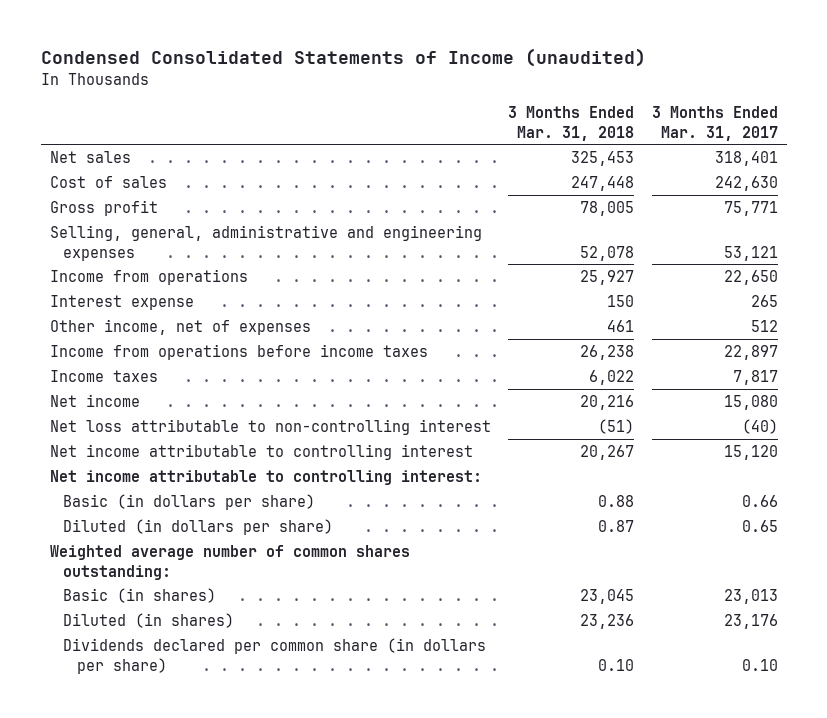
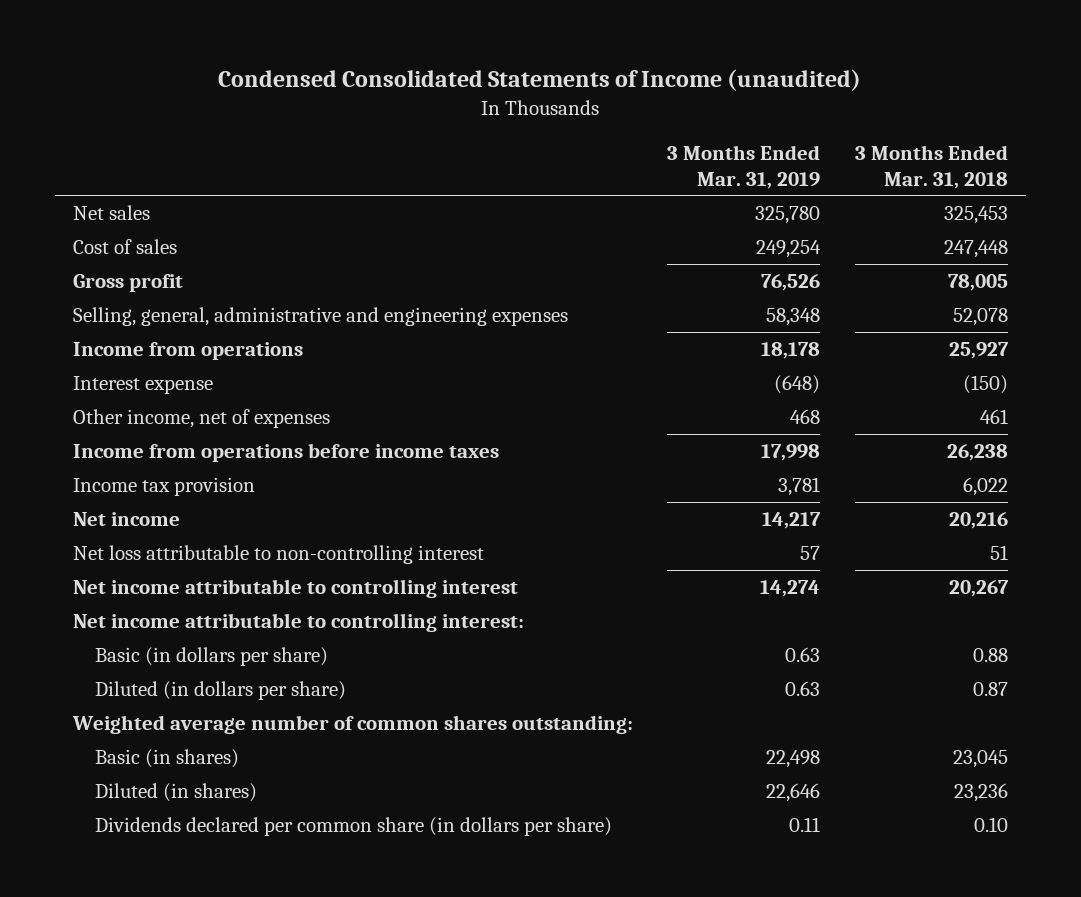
[651,106,778,141] 3 Months Ended Mar. 31, 2017 -> none
none -> [667,144,821,189] 3 Months Ended Mar. 31, 2019
[607,294,635,307] 150 -> [963,374,1009,394] (150)
[49,369,158,382] Income taxes -> [72,476,255,496] Income tax provision
[598,418,635,434] (51) -> [990,544,1009,560] 51

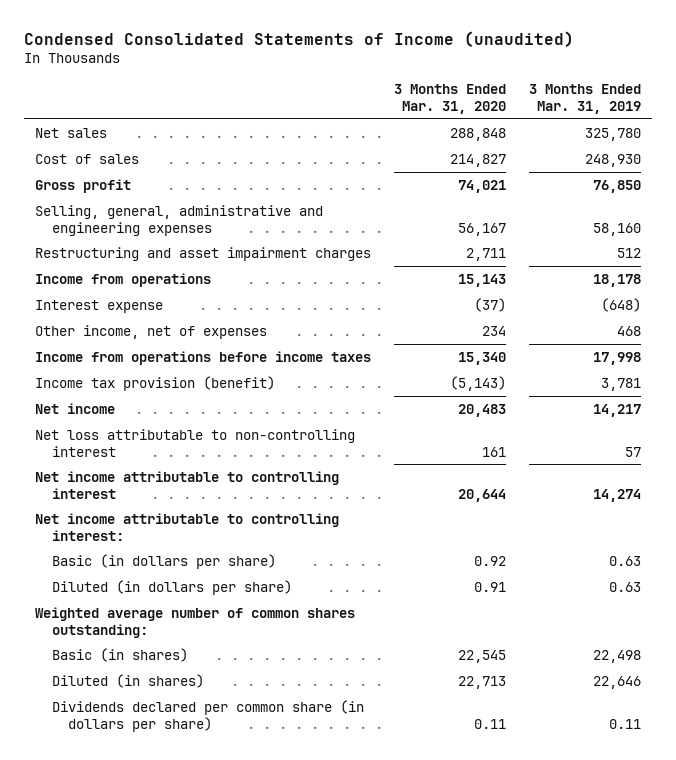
[855,144,1009,189] 3 Months Ended Mar. 31, 2018 -> none
none -> [393,84,506,114] 3 Months Ended Mar. 31, 2020
[756,239,822,258] 249,254 -> [584,153,641,167] 248,930
[761,273,821,291] 76,526 -> [592,179,641,193] 76,850
[766,307,821,326] 58,348 -> [592,222,641,236] 58,160
none -> [35,246,372,261] Restructuring and asset impairment charges
[72,476,255,496] Income tax provision -> [35,375,276,391] Income tax provision (benefit)

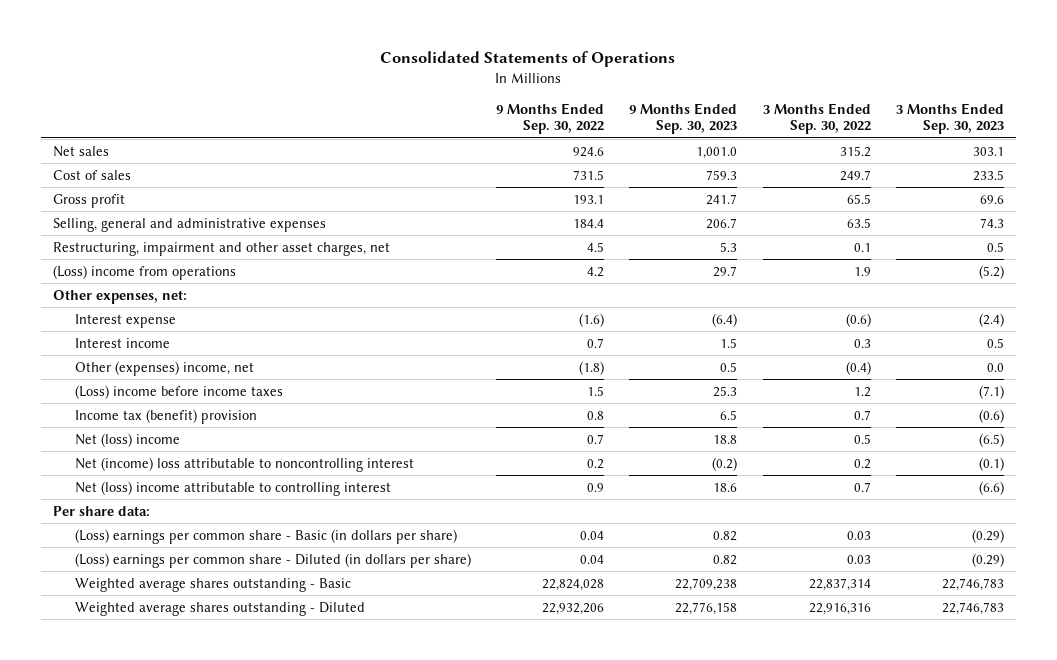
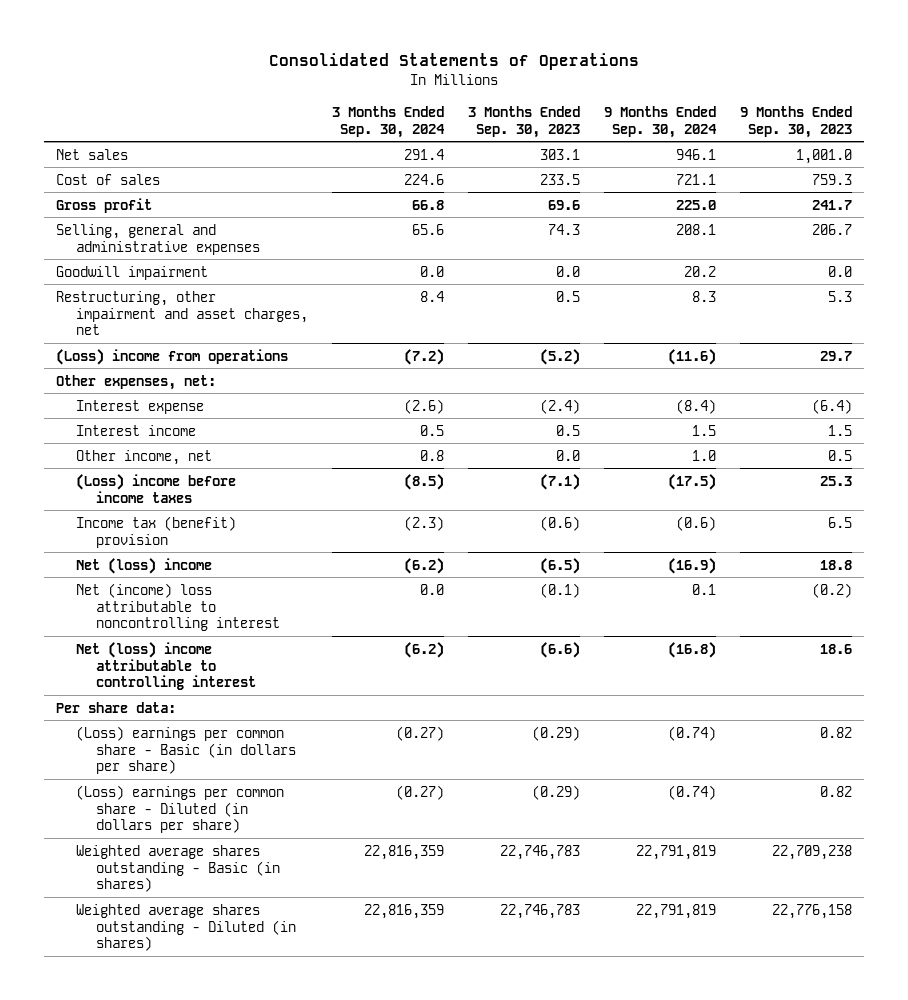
[496,102,605,135] 9 Months Ended Sep. 30, 2022 -> none
[762,102,871,135] 3 Months Ended Sep. 30, 2022 -> none
none -> [331,105,445,138] 3 Months Ended Sep. 30, 2024
none -> [603,105,717,138] 9 Months Ended Sep. 30, 2024
none -> [55,265,208,280] Goodwill impairment
[53,241,391,256] Restructuring, impairment and other asset charges, net -> [55,290,308,336] Restructuring, other impairment and asset charges, net
[75,360,255,376] Other (expenses) income, net -> [75,449,212,465] Other income, net
[75,577,352,592] Weighted average shares outstanding - Basic -> [75,844,280,893] Weighted average shares outstanding - Basic (in shares)
[75,601,366,616] Weighted average shares outstanding - Diluted -> [75,903,296,952] Weighted average shares outstanding - Diluted (in shares)

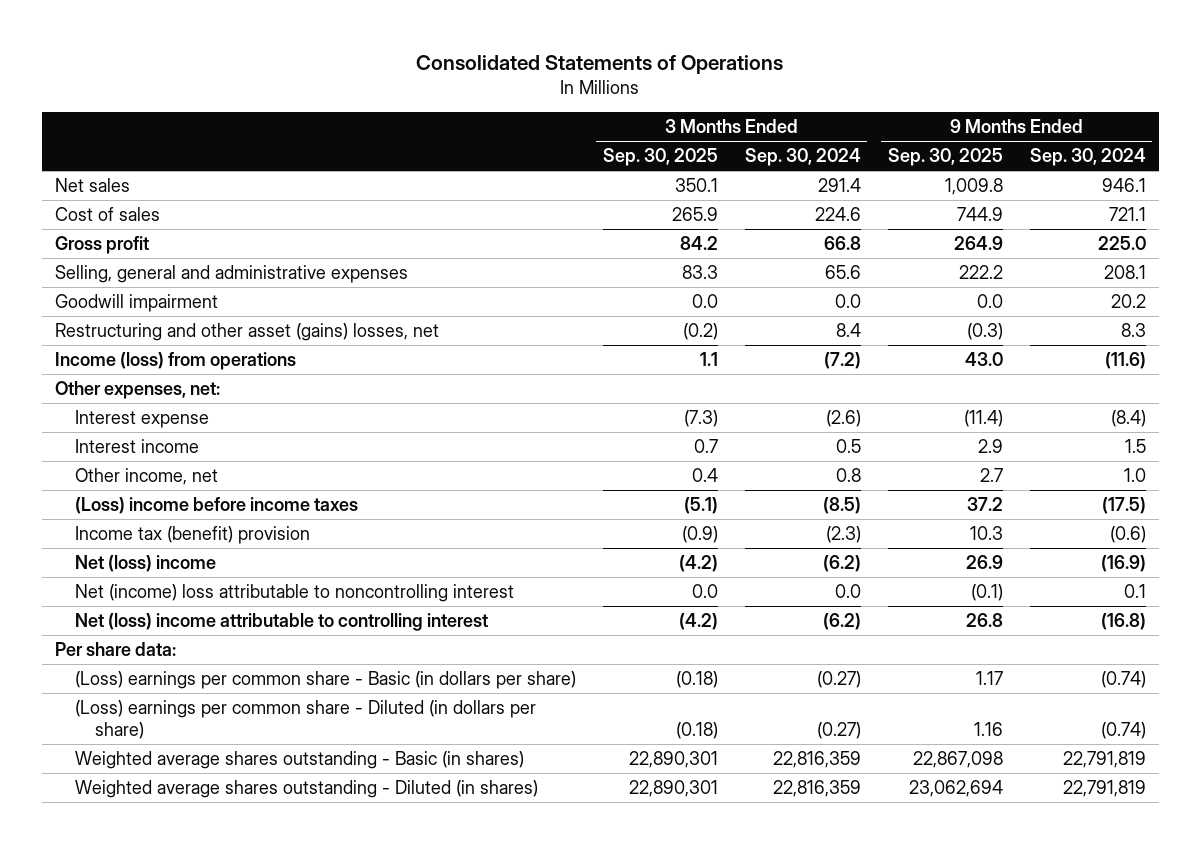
[467,105,580,138] 3 Months Ended Sep. 30, 2023 -> none
[739,105,852,138] 9 Months Ended Sep. 30, 2023 -> none
none -> [602,148,718,167] Sep. 30, 2025
none -> [887,148,1003,167] Sep. 30, 2025
[55,290,308,336] Restructuring, other impairment and asset charges, net -> [55,323,440,342] Restructuring and other asset (gains) losses, net
[55,348,288,365] (Loss) income from operations -> [55,352,297,371] Income (loss) from operations

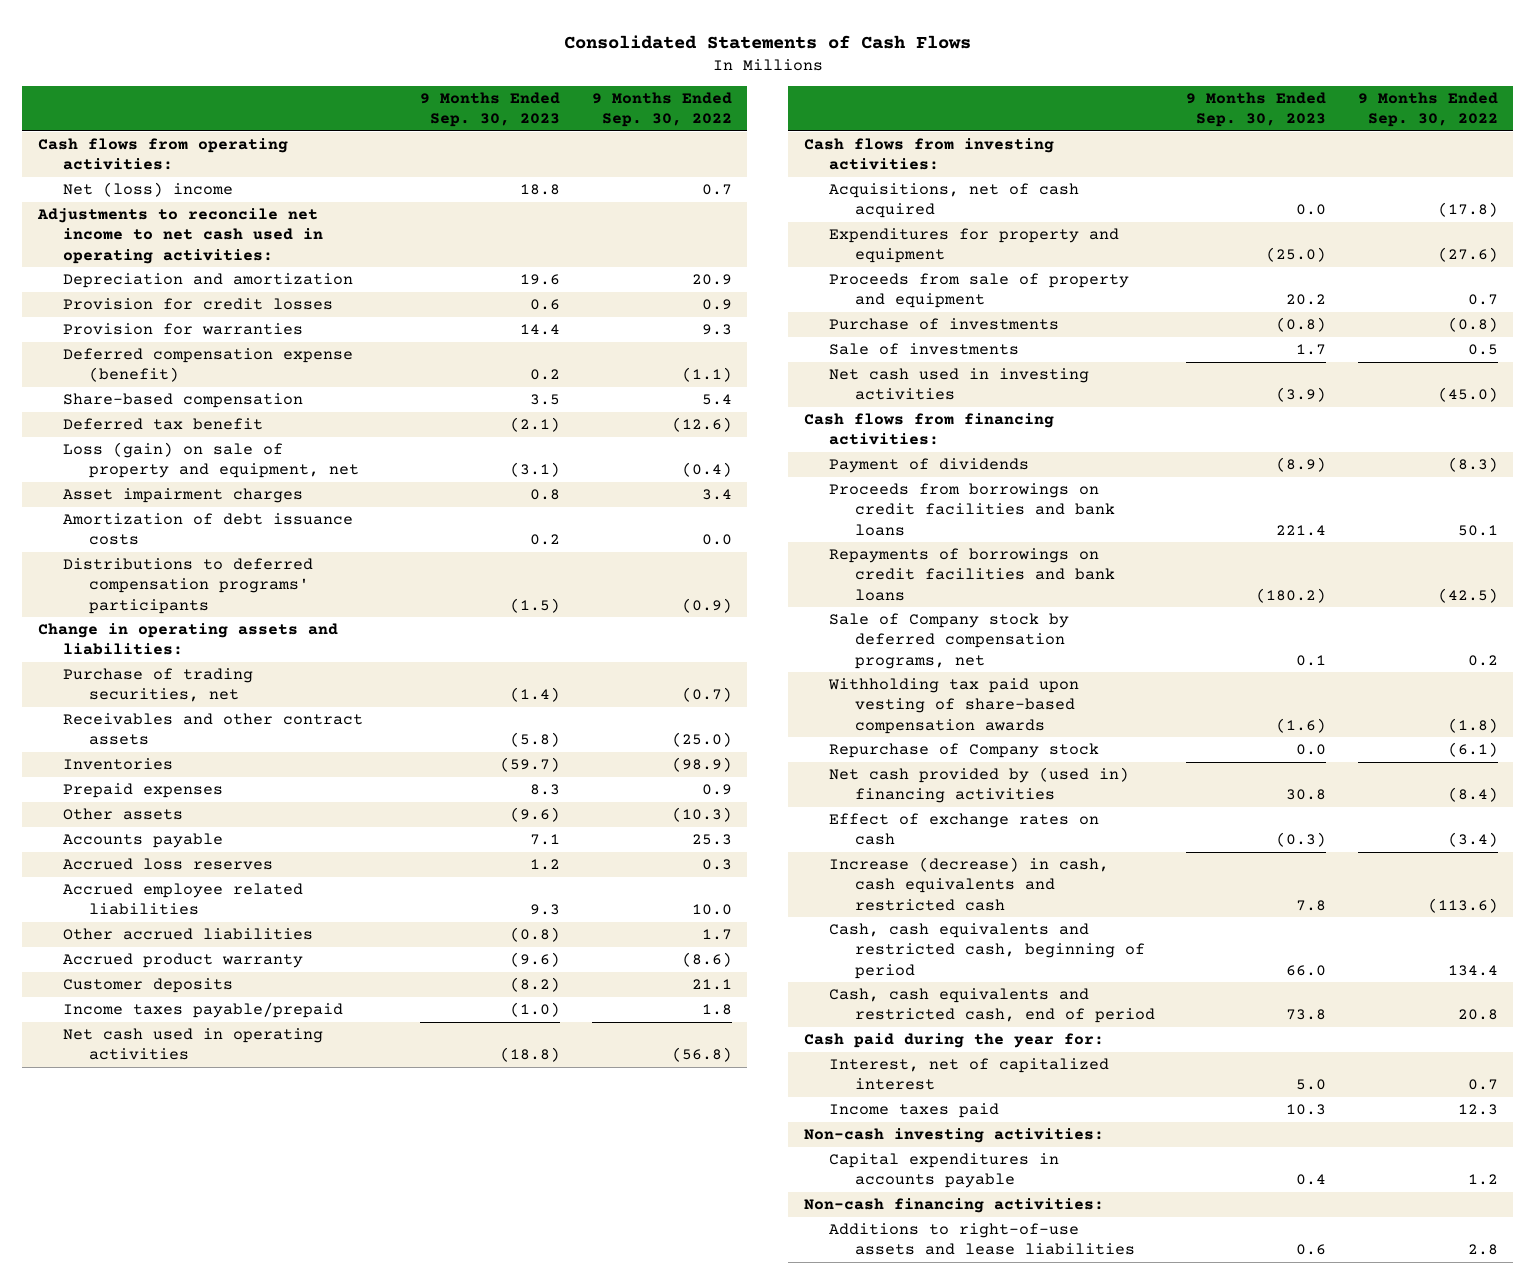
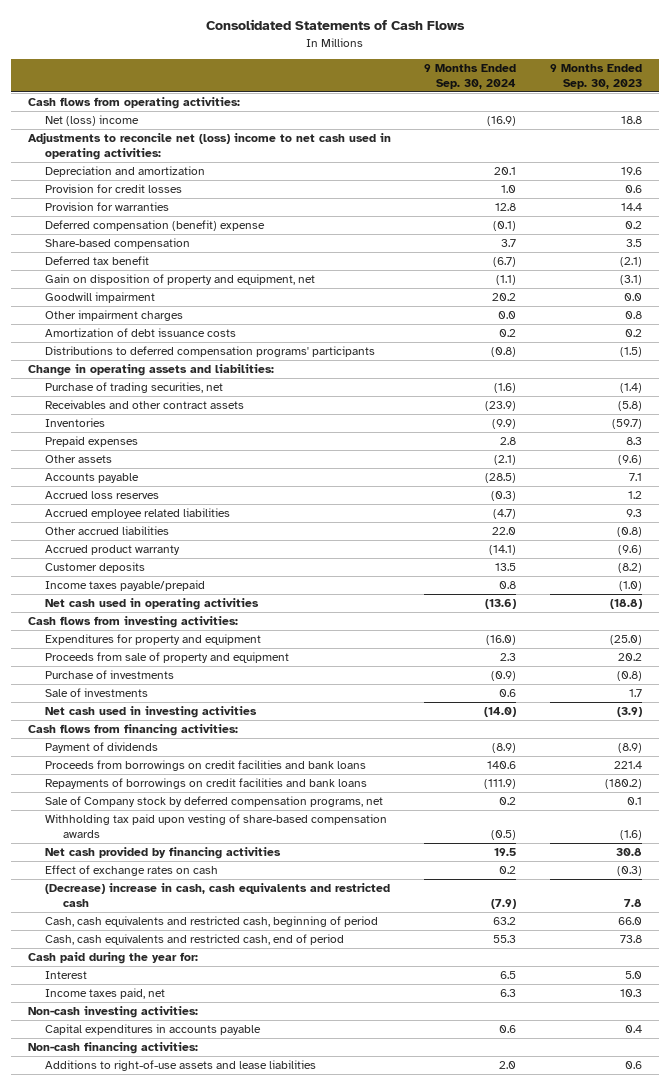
[591,91,732,128] 9 Months Ended Sep. 30, 2022 -> none
none -> [424,64,517,89] 9 Months Ended Sep. 30, 2024
[36,208,324,264] Adjustments to reconcile net income to net cash used in operating activities: -> [28,133,392,160] Adjustments to reconcile net (loss) income to net cash used in operating activities:
[63,348,354,383] Deferred compensation expense (benefit) -> [45,220,266,232] Deferred compensation (benefit) expense
[63,442,359,479] Loss (gain) on sale of property and equipment, net -> [45,274,316,286] Gain on disposition of property and equipment, net
none -> [45,292,156,304] Goodwill impairment
[63,488,304,504] Asset impairment charges -> [45,310,184,322] Other impairment charges
[829,183,1080,219] Acquisitions, net of cash acquired -> none
[829,743,1100,759] Repurchase of Company stock -> none
[829,767,1130,804] Net cash provided by (used in) financing activities -> [45,847,282,860] Net cash provided by financing activities
[829,857,1110,911] Increase (decrease) in cash, cash equivalents and restricted cash -> [45,883,391,907] (Decrease) increase in cash, cash equivalents and restricted cash
[829,1058,1110,1091] Interest, net of capitalized interest -> [45,971,88,980] Interest
[829,1103,1000,1119] Income taxes paid -> [45,988,166,1000] Income taxes paid, net

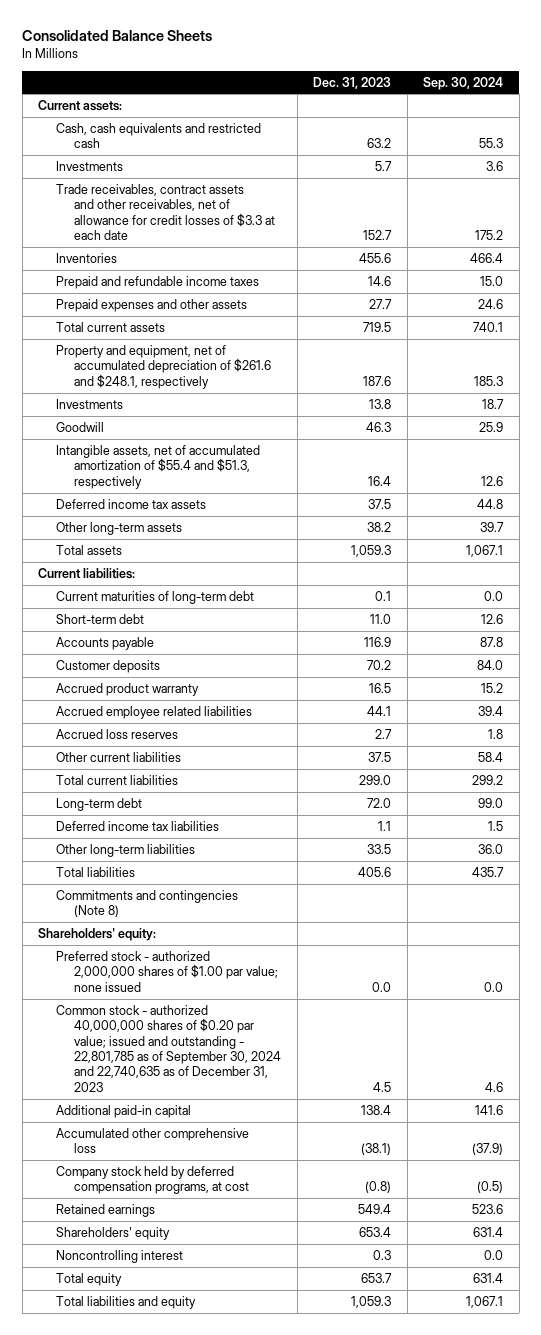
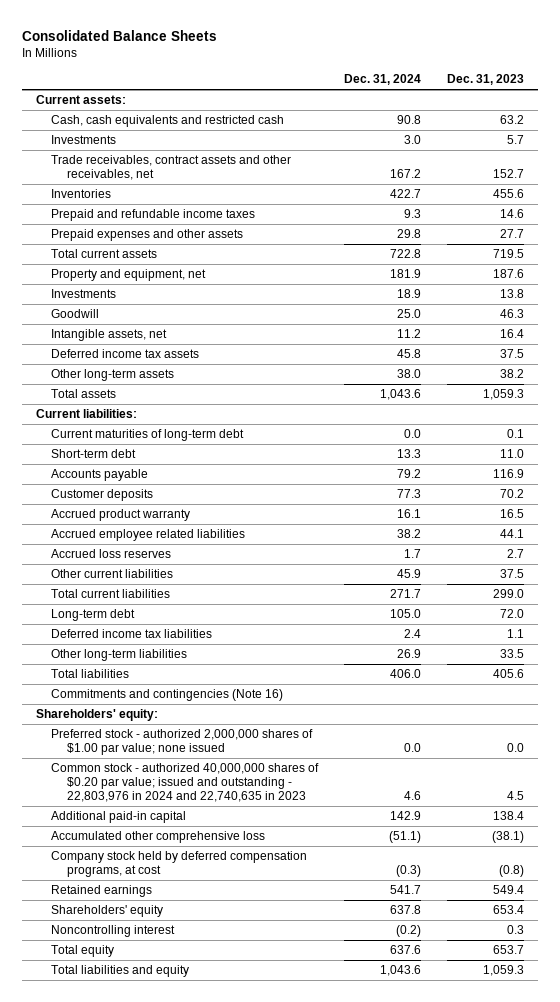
[423,76,504,90] Sep. 30, 2024 -> none
none -> [344,74,422,86] Dec. 31, 2024
[56,183,276,240] Trade receivables, contract assets and other receivables, net of allowance for credit losses of $3.3 at each date -> [51,155,292,181] Trade receivables, contract assets and other receivables, net
[56,344,272,389] Property and equipment, net of accumulated depreciation of $261.6 and $248.1, respectively -> [51,269,207,282] Property and equipment, net
[56,444,261,489] Intangible assets, net of accumulated amortization of $55.4 and $51.3, respectively -> [51,329,168,342] Intangible assets, net
[56,889,239,918] Commitments and contingencies (Note 8) -> [51,689,284,702] Commitments and contingencies (Note 16)
[56,1004,282,1092] Common stock - authorized 40,000,000 shares of $0.20 par value; issued and outstanding - 22,801,785 as of September 30, 2024 and 22,740,635 as of December 31, 2023 -> [51,763,320,803] Common stock - authorized 40,000,000 shares of $0.20 par value; issued and outstanding - 22,803,976 in 2024 and 22,740,635 in 2023

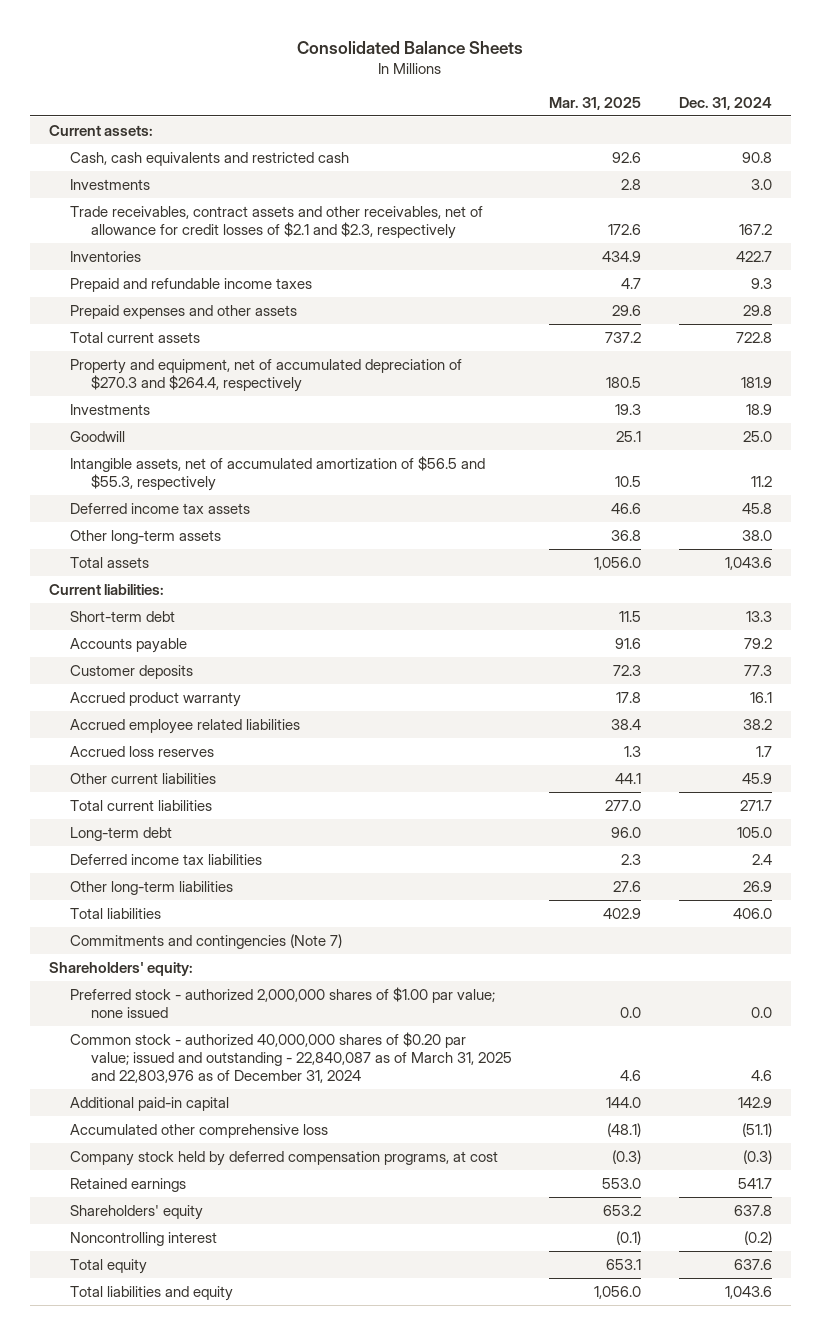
[447,74,525,86] Dec. 31, 2023 -> none
none -> [549,96,642,110] Mar. 31, 2025
[51,155,292,181] Trade receivables, contract assets and other receivables, net -> [70,206,484,240] Trade receivables, contract assets and other receivables, net of allowance for credit losses of $2.1 and $2.3, respectively
[51,269,207,282] Property and equipment, net -> [70,359,463,393] Property and equipment, net of accumulated depreciation of $270.3 and $264.4, respectively
[51,329,168,342] Intangible assets, net -> [70,456,486,492] Intangible assets, net of accumulated amortization of $56.5 and $55.3, respectively
[51,429,245,442] Current maturities of long-term debt -> none
[51,689,284,702] Commitments and contingencies (Note 16) -> [70,934,343,950] Commitments and contingencies (Note 7)
[51,763,320,803] Common stock - authorized 40,000,000 shares of $0.20 par value; issued and outstanding - 22,803,976 in 2024 and 22,740,635 in 2023 -> [70,1032,513,1084] Common stock - authorized 40,000,000 shares of $0.20 par value; issued and outstanding - 22,840,087 as of March 31, 2025 and 22,803,976 as of December 31, 2024

